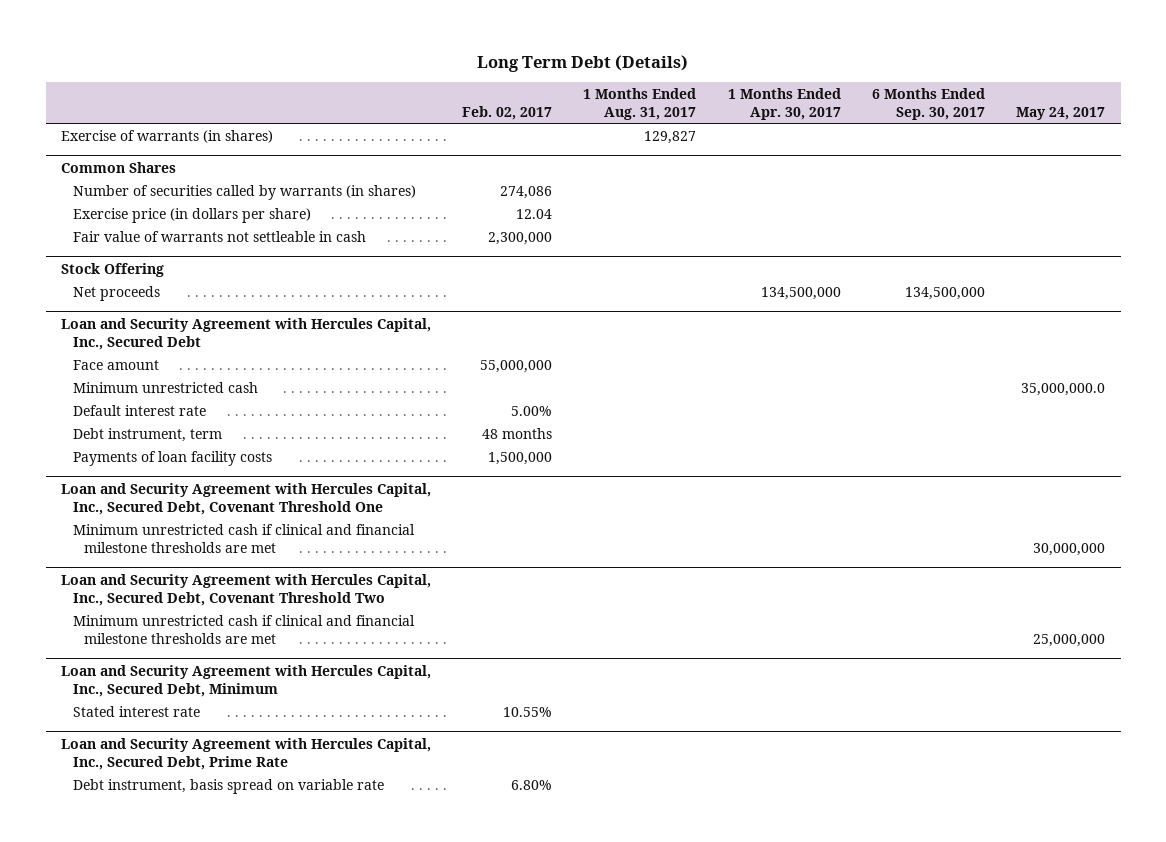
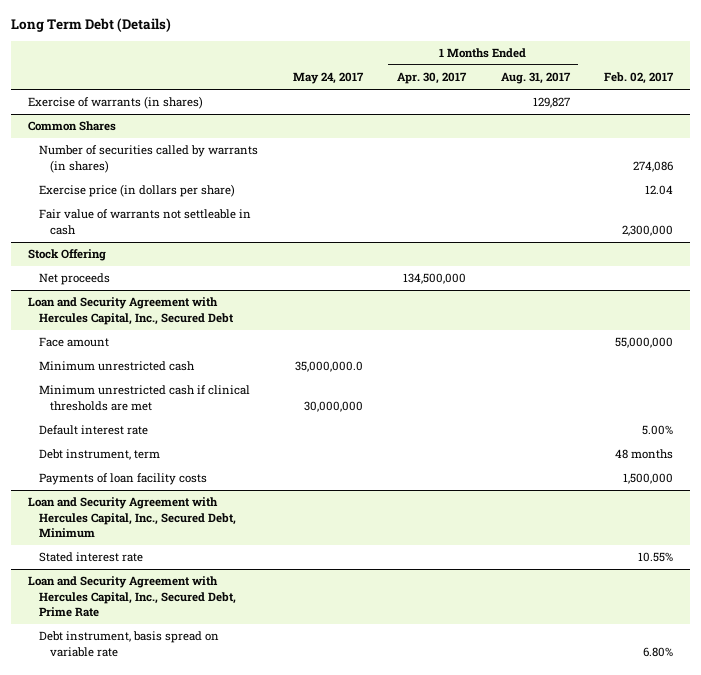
[871,87,985,120] 6 Months Ended Sep. 30, 2017 -> none
none -> [39,385,251,411] Minimum unrestricted cash if clinical thresholds are met
[61,482,432,515] Loan and Security Agreement with Hercules Capital, Inc., Secured Debt, Covenant Threshold One -> none
[72,523,415,553] Minimum unrestricted cash if clinical and financial milestone thresholds are met -> none
[61,573,432,606] Loan and Security Agreement with Hercules Capital, Inc., Secured Debt, Covenant Threshold Two -> none
[72,614,415,644] Minimum unrestricted cash if clinical and financial milestone thresholds are met -> none

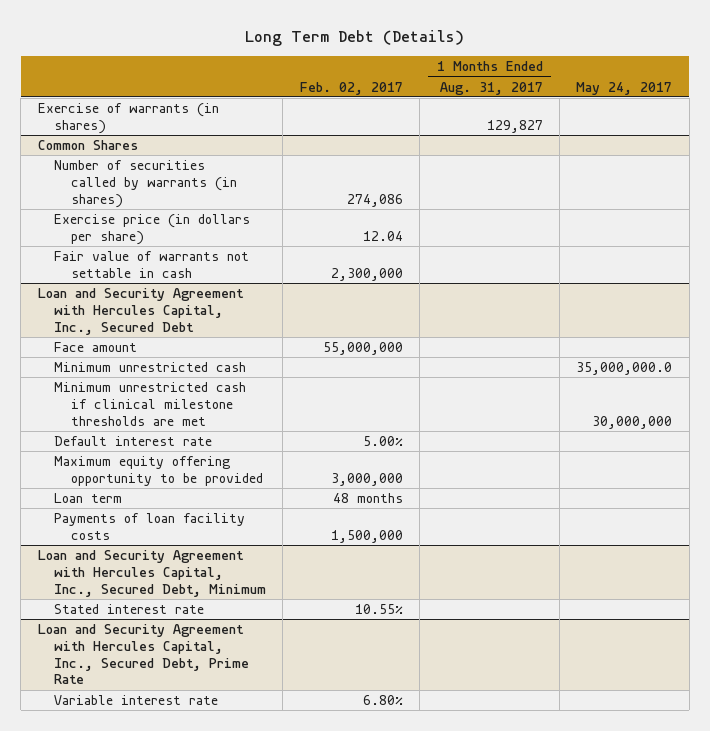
[397,72,468,85] Apr. 30, 2017 -> none
[27,249,106,262] Stock Offering -> none
[39,273,111,286] Net proceeds -> none
[39,209,252,235] Fair value of warrants not settleable in cash -> [54,250,250,278] Fair value of warrants not settable in cash
[39,385,251,411] Minimum unrestricted cash if clinical thresholds are met -> [54,381,247,426] Minimum unrestricted cash if clinical milestone thresholds are met
none -> [54,455,263,486] Maximum equity offering opportunity to be provided
[39,449,161,461] Debt instrument, term -> [54,492,123,503] Loan term
[39,631,220,657] Debt instrument, basis spread on variable rate -> [54,694,219,705] Variable interest rate

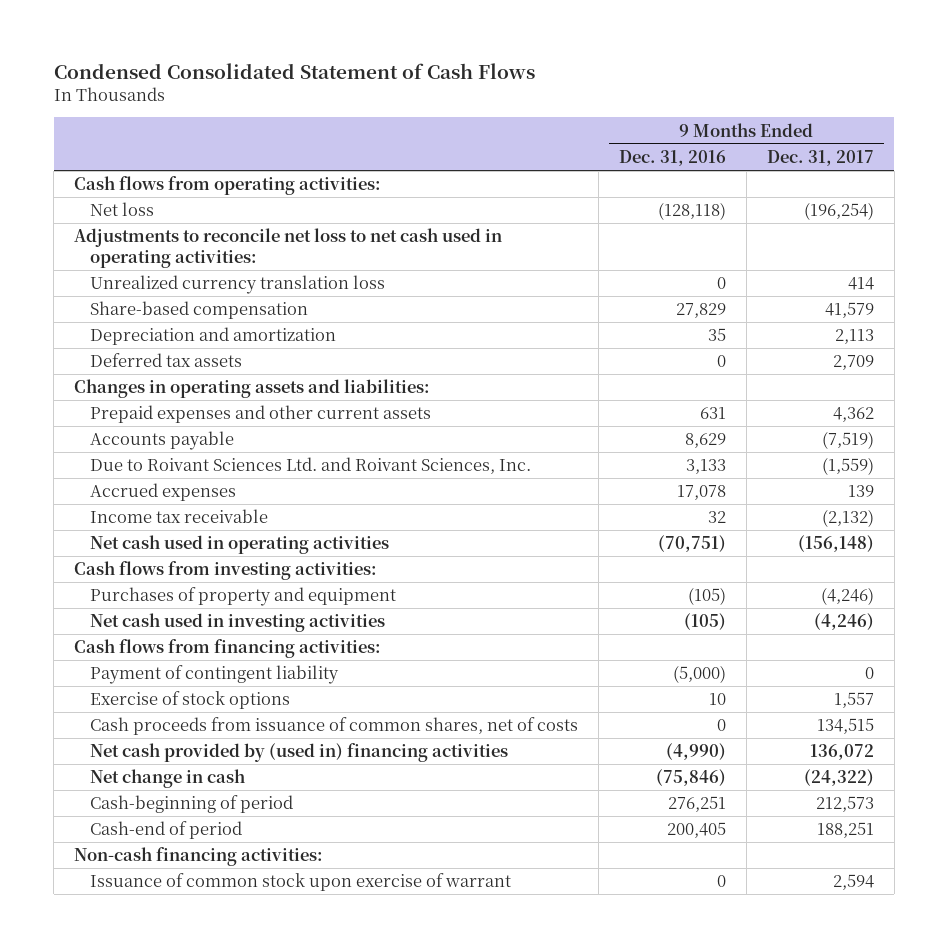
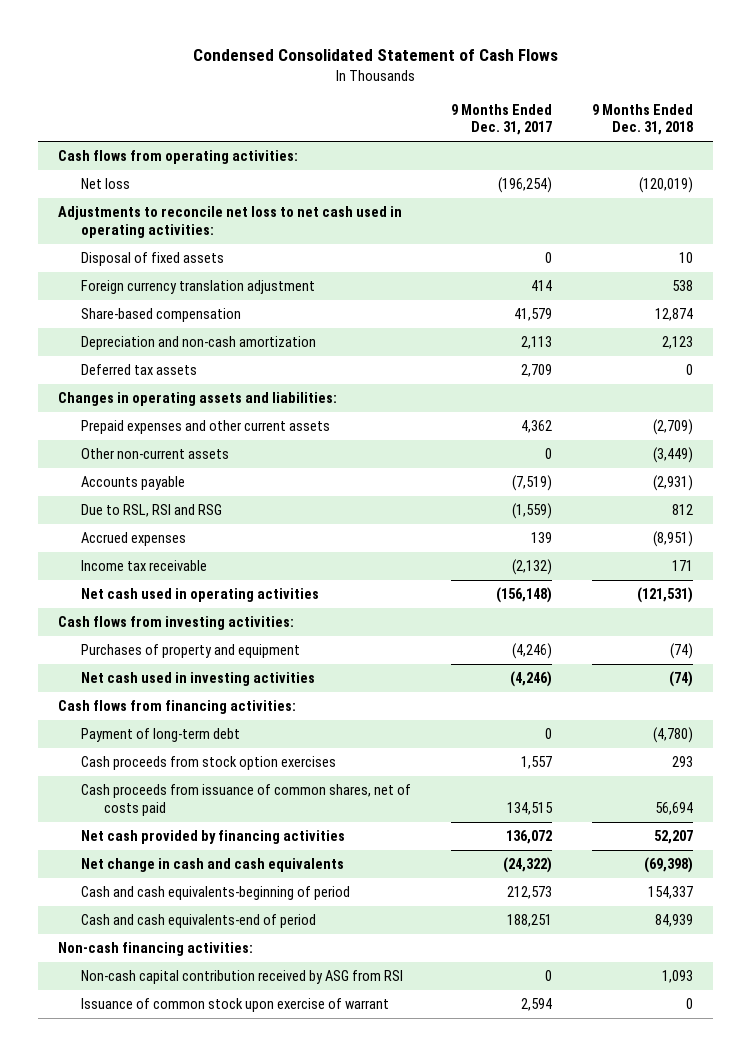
[618,150,726,167] Dec. 31, 2016 -> none
none -> [592,104,694,136] 9 Months Ended Dec. 31, 2018
none -> [81,252,225,267] Disposal of fixed assets
[90,275,386,295] Unrealized currency translation loss -> [81,280,316,295] Foreign currency translation adjustment
[90,327,337,346] Depreciation and amortization -> [81,336,317,351] Depreciation and non-cash amortization
none -> [81,448,230,460] Other non-current assets
[90,457,532,475] Due to Roivant Sciences Ltd. and Roivant Sciences, Inc. -> [81,504,223,518] Due to RSL, RSI and RSG
[90,665,340,685] Payment of contingent liability -> none
none -> [81,728,241,743] Payment of long-term debt
[90,691,291,710] Exercise of stock options -> [81,756,337,771] Cash proceeds from stock option exercises
[90,717,579,736] Cash proceeds from issuance of common shares, net of costs -> [81,784,412,816] Cash proceeds from issuance of common shares, net of costs paid
[90,743,509,763] Net cash provided by (used in) financing activities -> [81,830,346,845] Net cash provided by financing activities
[90,769,246,789] Net change in cash -> [81,858,345,873] Net change in cash and cash equivalents
[90,795,294,814] Cash-beginning of period -> [81,886,351,901] Cash and cash equivalents-beginning of period
[90,821,243,840] Cash-end of period -> [81,914,317,929] Cash and cash equivalents-end of period
none -> [81,970,404,985] Non-cash capital contribution received by ASG from RSI

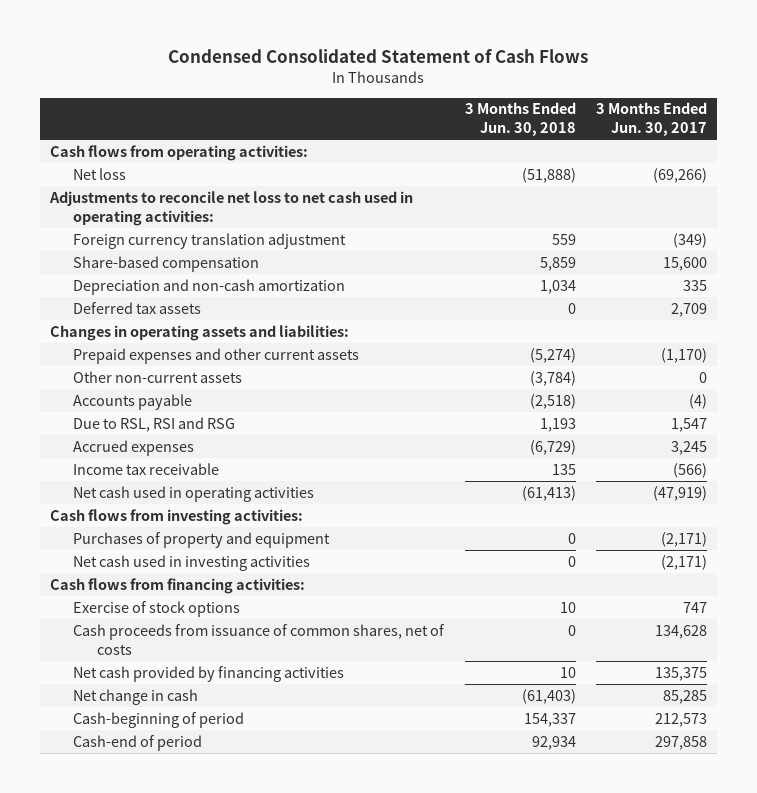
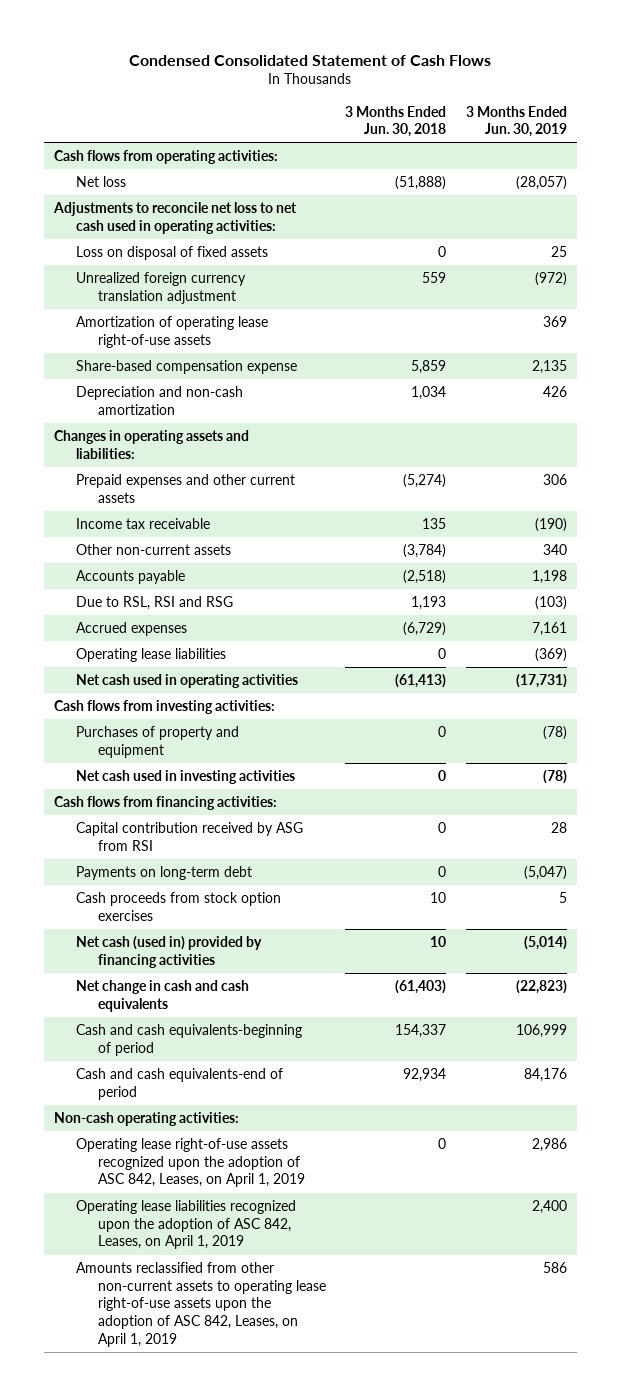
[595,102,707,137] 3 Months Ended Jun. 30, 2017 -> none
none -> [465,105,567,138] 3 Months Ended Jun. 30, 2019
none -> [75,246,268,261] Loss on disposal of fixed assets
[73,232,347,249] Foreign currency translation adjustment -> [75,272,246,304] Unrealized foreign currency translation adjustment
none -> [75,316,268,348] Amortization of operating lease right-of-use assets
[73,255,260,272] Share-based compensation -> [75,360,297,375] Share-based compensation expense
[73,301,202,314] Deferred tax assets -> none
[73,462,220,475] Income tax receivable -> [75,518,210,530] Income tax receivable
none -> [75,648,226,663] Operating lease liabilities
[73,623,446,655] Cash proceeds from issuance of common shares, net of costs -> none
none -> [75,822,303,851] Capital contribution received by ASG from RSI
none -> [75,866,252,881] Payments on long-term debt
[73,600,241,617] Exercise of stock options -> [75,892,281,921] Cash proceeds from stock option exercises
[73,665,345,682] Net cash provided by financing activities -> [75,936,262,968] Net cash (used in) provided by financing activities
[73,688,199,705] Net change in cash -> [75,980,249,1012] Net change in cash and cash equivalents
[73,711,245,728] Cash-beginning of period -> [75,1024,302,1056] Cash and cash equivalents-beginning of period
[73,734,203,751] Cash-end of period -> [75,1068,283,1100] Cash and cash equivalents-end of period
none -> [53,1112,239,1127] Non-cash operating activities:
none -> [75,1138,305,1188] Operating lease right-of-use assets recognized upon the adoption of ASC 842, Leases, on April 1, 2019
none -> [75,1200,296,1250] Operating lease liabilities recognized upon the adoption of ASC 842, Leases, on April 1, 2019
none -> [75,1262,326,1347] Amounts reclassified from other non-current assets to operating lease right-of-use assets upon the adoption of ASC 842, Leases, on April 1, 2019

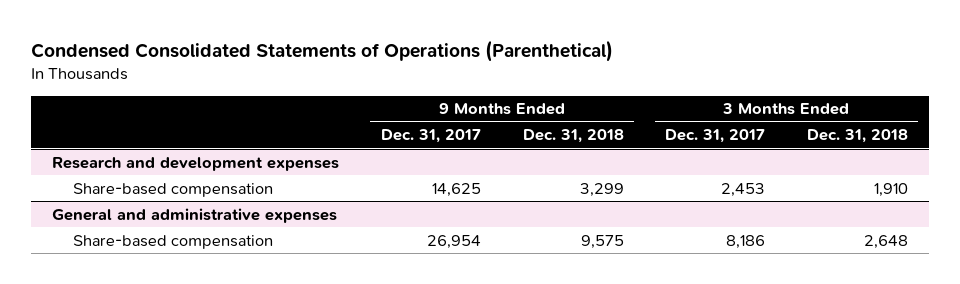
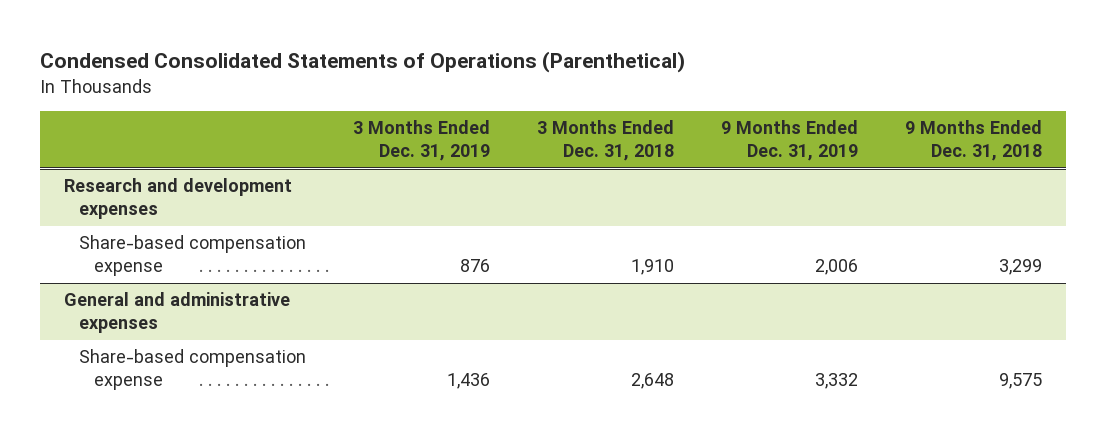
[380,129,481,144] Dec. 31, 2017 -> none
[665,129,766,144] Dec. 31, 2017 -> none
none -> [352,120,490,162] 3 Months Ended Dec. 31, 2019
none -> [721,120,859,162] 9 Months Ended Dec. 31, 2019
[73,182,274,197] Share-based compensation -> [78,235,306,277] Share-based compensation expense
[73,234,274,249] Share-based compensation -> [78,349,306,391] Share-based compensation expense

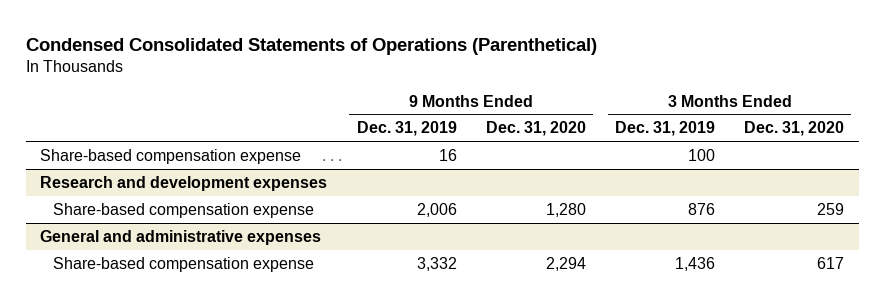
[537,120,675,162] 3 Months Ended Dec. 31, 2018 -> none
[905,120,1043,162] 9 Months Ended Dec. 31, 2018 -> none
none -> [485,121,586,137] Dec. 31, 2020
none -> [744,121,845,137] Dec. 31, 2020
none -> [40,148,302,164] Share-based compensation expense

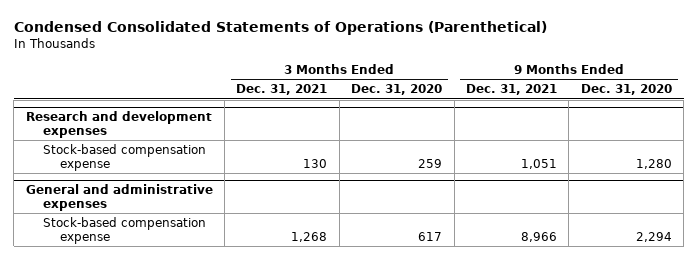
[356,121,457,137] Dec. 31, 2019 -> none
[614,121,715,137] Dec. 31, 2019 -> none
none -> [236,84,328,96] Dec. 31, 2021
none -> [466,84,558,96] Dec. 31, 2021
[40,148,302,164] Share-based compensation expense -> none
[53,202,315,218] Share-based compensation expense -> [42,143,206,171] Stock-based compensation expense
[53,256,315,272] Share-based compensation expense -> [42,216,206,244] Stock-based compensation expense

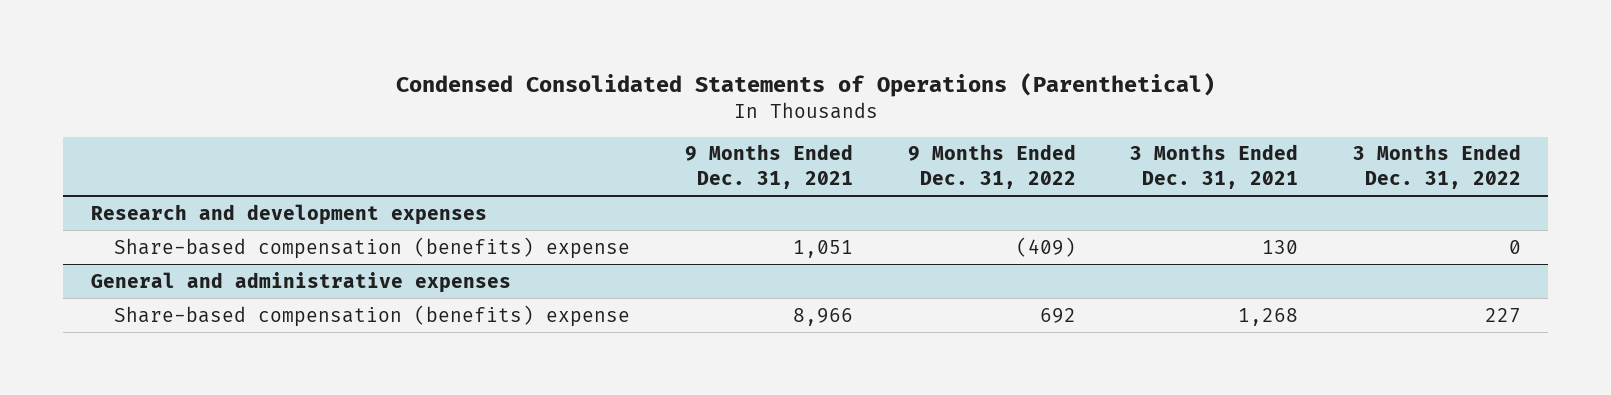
[351,84,443,96] Dec. 31, 2020 -> none
[580,84,672,96] Dec. 31, 2020 -> none
none -> [907,144,1076,189] 9 Months Ended Dec. 31, 2022
none -> [1352,144,1521,189] 3 Months Ended Dec. 31, 2022
[42,143,206,171] Stock-based compensation expense -> [114,236,631,259] Share-based compensation (benefits) expense
[42,216,206,244] Stock-based compensation expense -> [114,304,631,327] Share-based compensation (benefits) expense

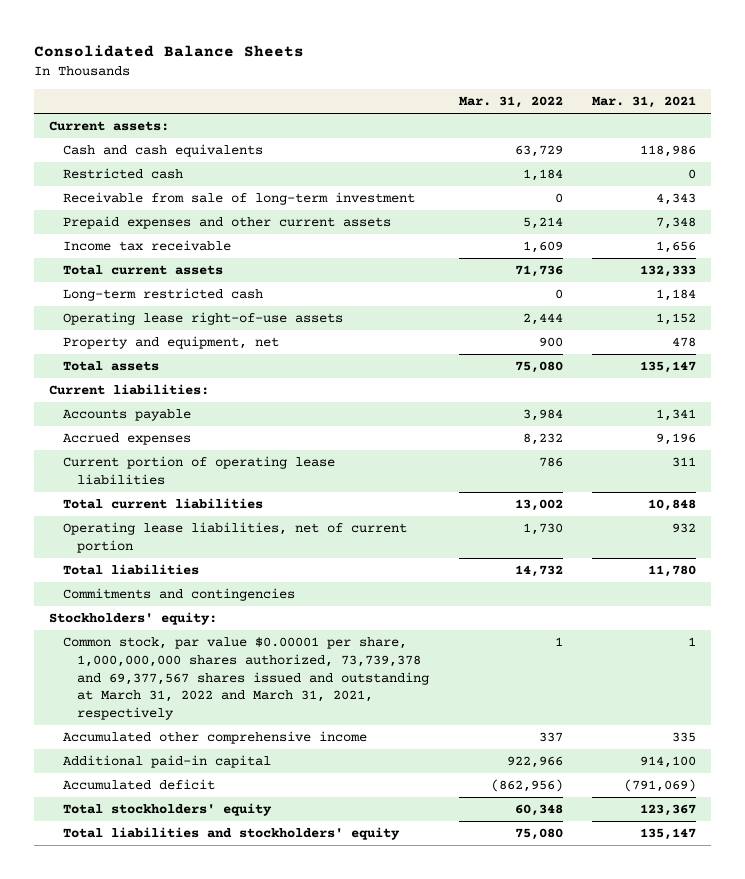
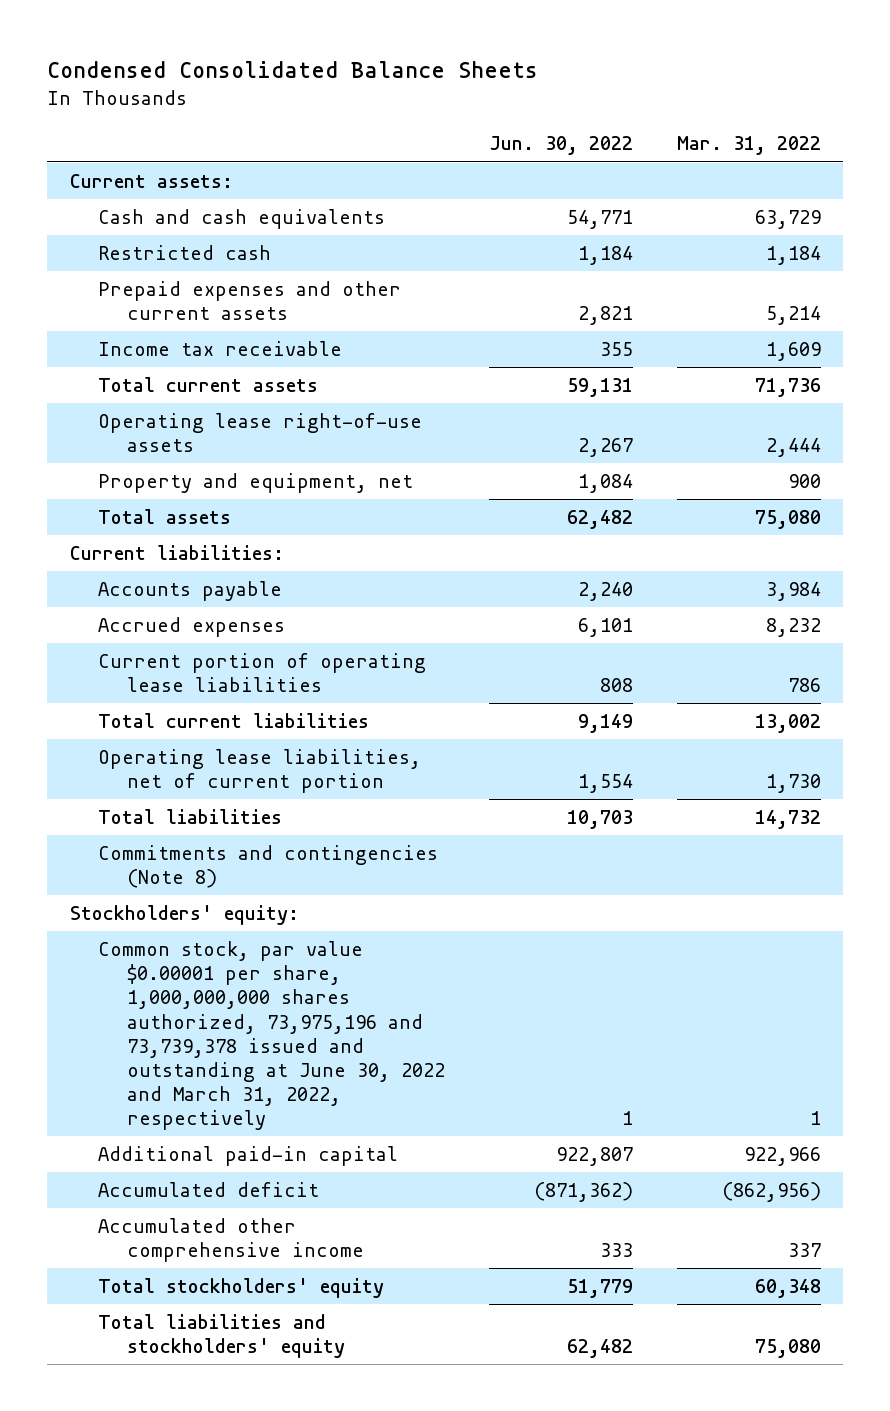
[34,44,305,57] Consolidated Balance Sheets -> [47,61,539,79] Condensed Consolidated Balance Sheets
[592,96,697,109] Mar. 31, 2021 -> none
none -> [488,136,633,156] Jun. 30, 2022
[62,192,415,206] Receivable from sale of long-term investment -> none
[62,288,263,302] Long-term restricted cash -> none
[62,588,295,602] Commitments and contingencies -> [98,845,439,889] Commitments and contingencies (Note 8)
[62,637,429,721] Common stock, par value $0.00001 per share, 1,000,000,000 shares authorized, 73,739,378 and 69,377,567 shares issued and outstanding at March 31, 2022 and March 31, 2021, respectively -> [98,941,445,1131] Common stock, par value $0.00001 per share, 1,000,000,000 shares authorized, 73,975,196 and 73,739,378 issued and outstanding at June 30, 2022 and March 31, 2022, respectively
[62,731,367,745] Accumulated other comprehensive income -> [98,1218,364,1263] Accumulated other comprehensive income

